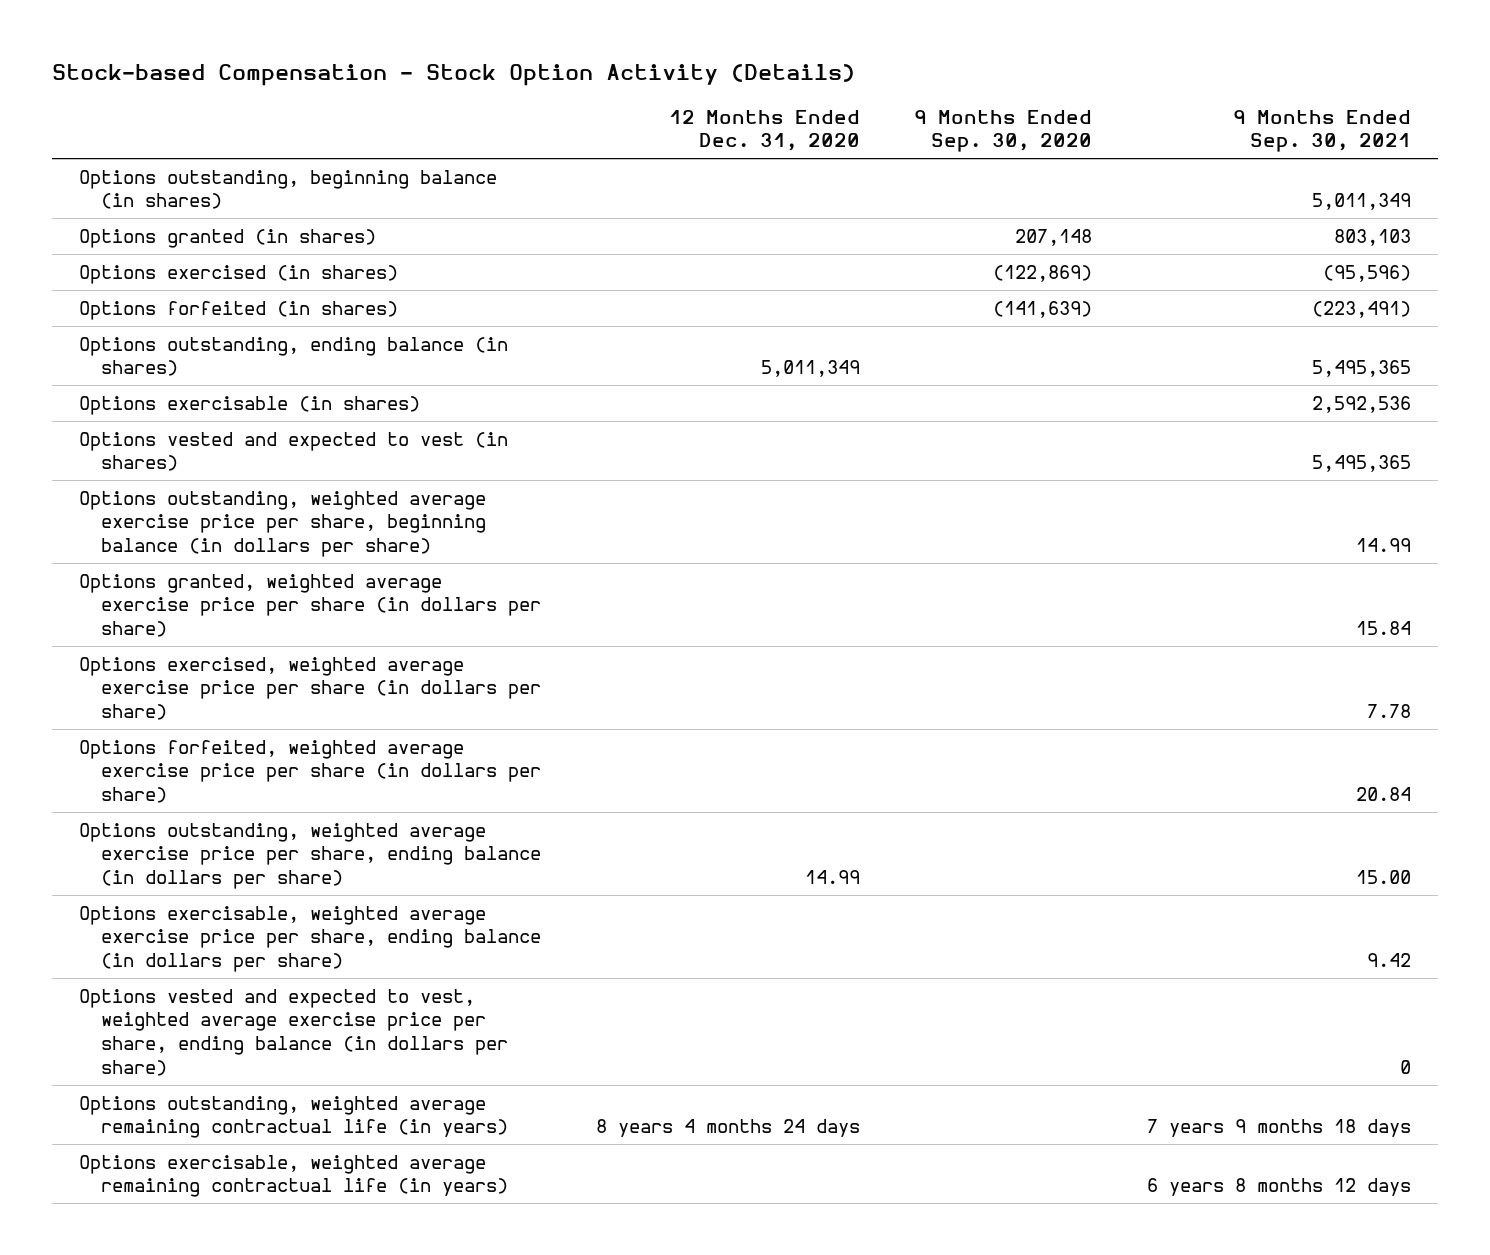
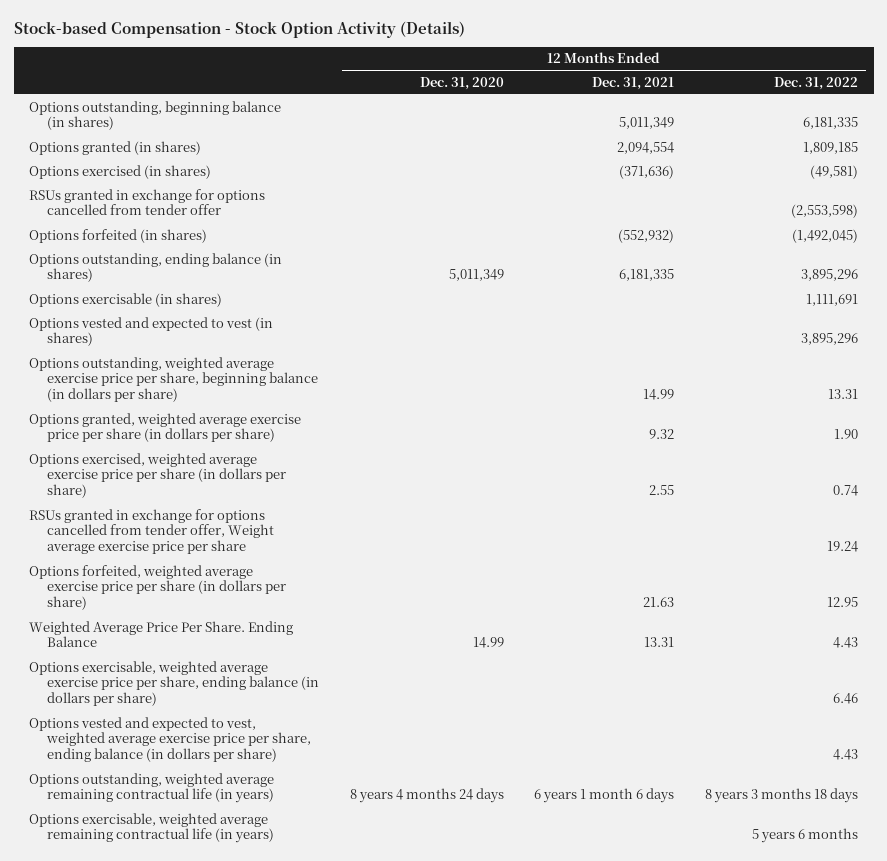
[914,109,1093,153] 9 Months Ended Sep. 30, 2020 -> none
[1232,109,1411,153] 9 Months Ended Sep. 30, 2021 -> none
none -> [592,76,675,90] Dec. 31, 2021
none -> [774,76,859,90] Dec. 31, 2022
none -> [28,188,265,216] RSUs granted in exchange for options cancelled from tender offer
none -> [28,508,274,555] RSUs granted in exchange for options cancelled from tender offer, Weight average exercise price per share
[79,822,542,890] Options outstanding, weighted average exercise price per share, ending balance (in dollars per share) -> [28,620,293,648] Weighted Average Price Per Share. Ending Balance

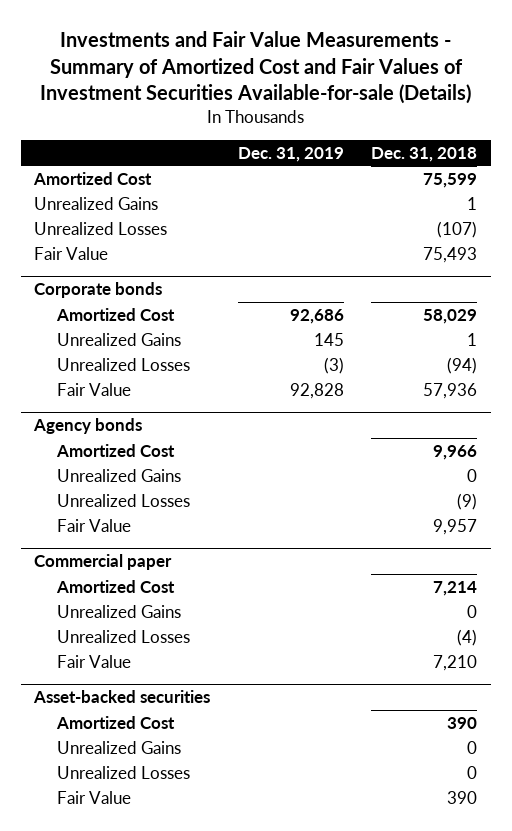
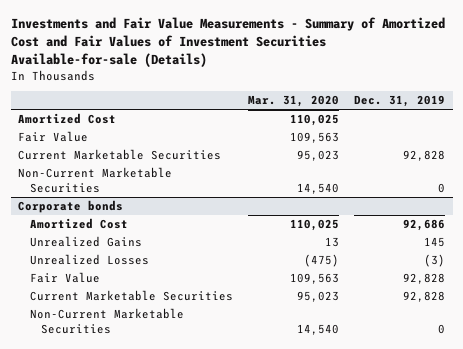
[371,146,478,162] Dec. 31, 2018 -> none
none -> [247,95,339,108] Mar. 31, 2020
[34,196,159,210] Unrealized Gains -> none
[34,221,168,235] Unrealized Losses -> none
none -> [18,149,222,161] Current Marketable Securities
none -> [18,167,173,193] Non-Current Marketable Securities
[33,418,143,435] Agency bonds -> none
[56,443,176,457] Amortized Cost -> none
[57,468,182,482] Unrealized Gains -> none
[57,493,191,507] Unrealized Losses -> none
[57,518,132,532] Fair Value -> none
[34,554,173,571] Commercial paper -> none
[56,579,176,593] Amortized Cost -> none
[57,604,182,618] Unrealized Gains -> none
[57,629,191,643] Unrealized Losses -> none
[57,654,132,668] Fair Value -> none
[33,690,211,704] Asset-backed securities -> none
[56,715,176,729] Amortized Cost -> none
[57,740,182,754] Unrealized Gains -> none
[57,765,191,779] Unrealized Losses -> none
[57,790,132,804] Fair Value -> none
none -> [29,290,233,302] Current Marketable Securities
none -> [29,308,184,334] Non-Current Marketable Securities

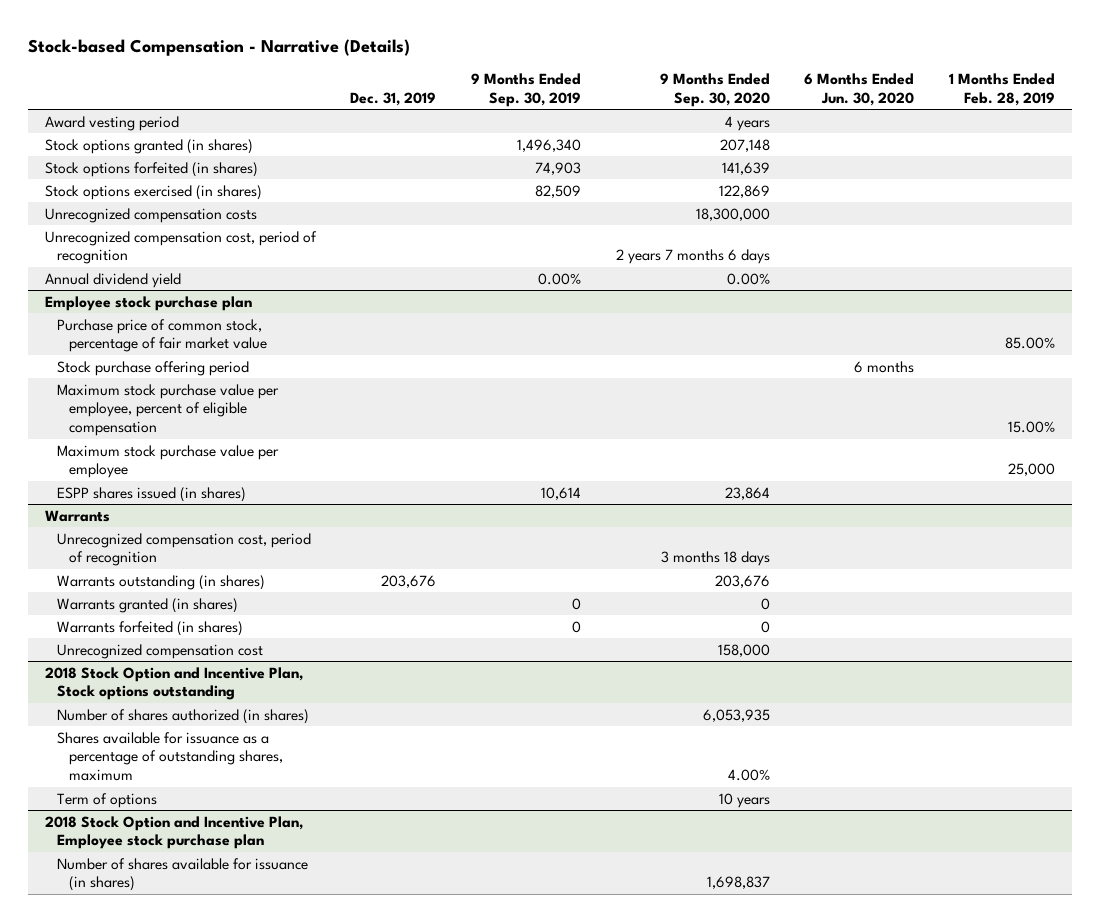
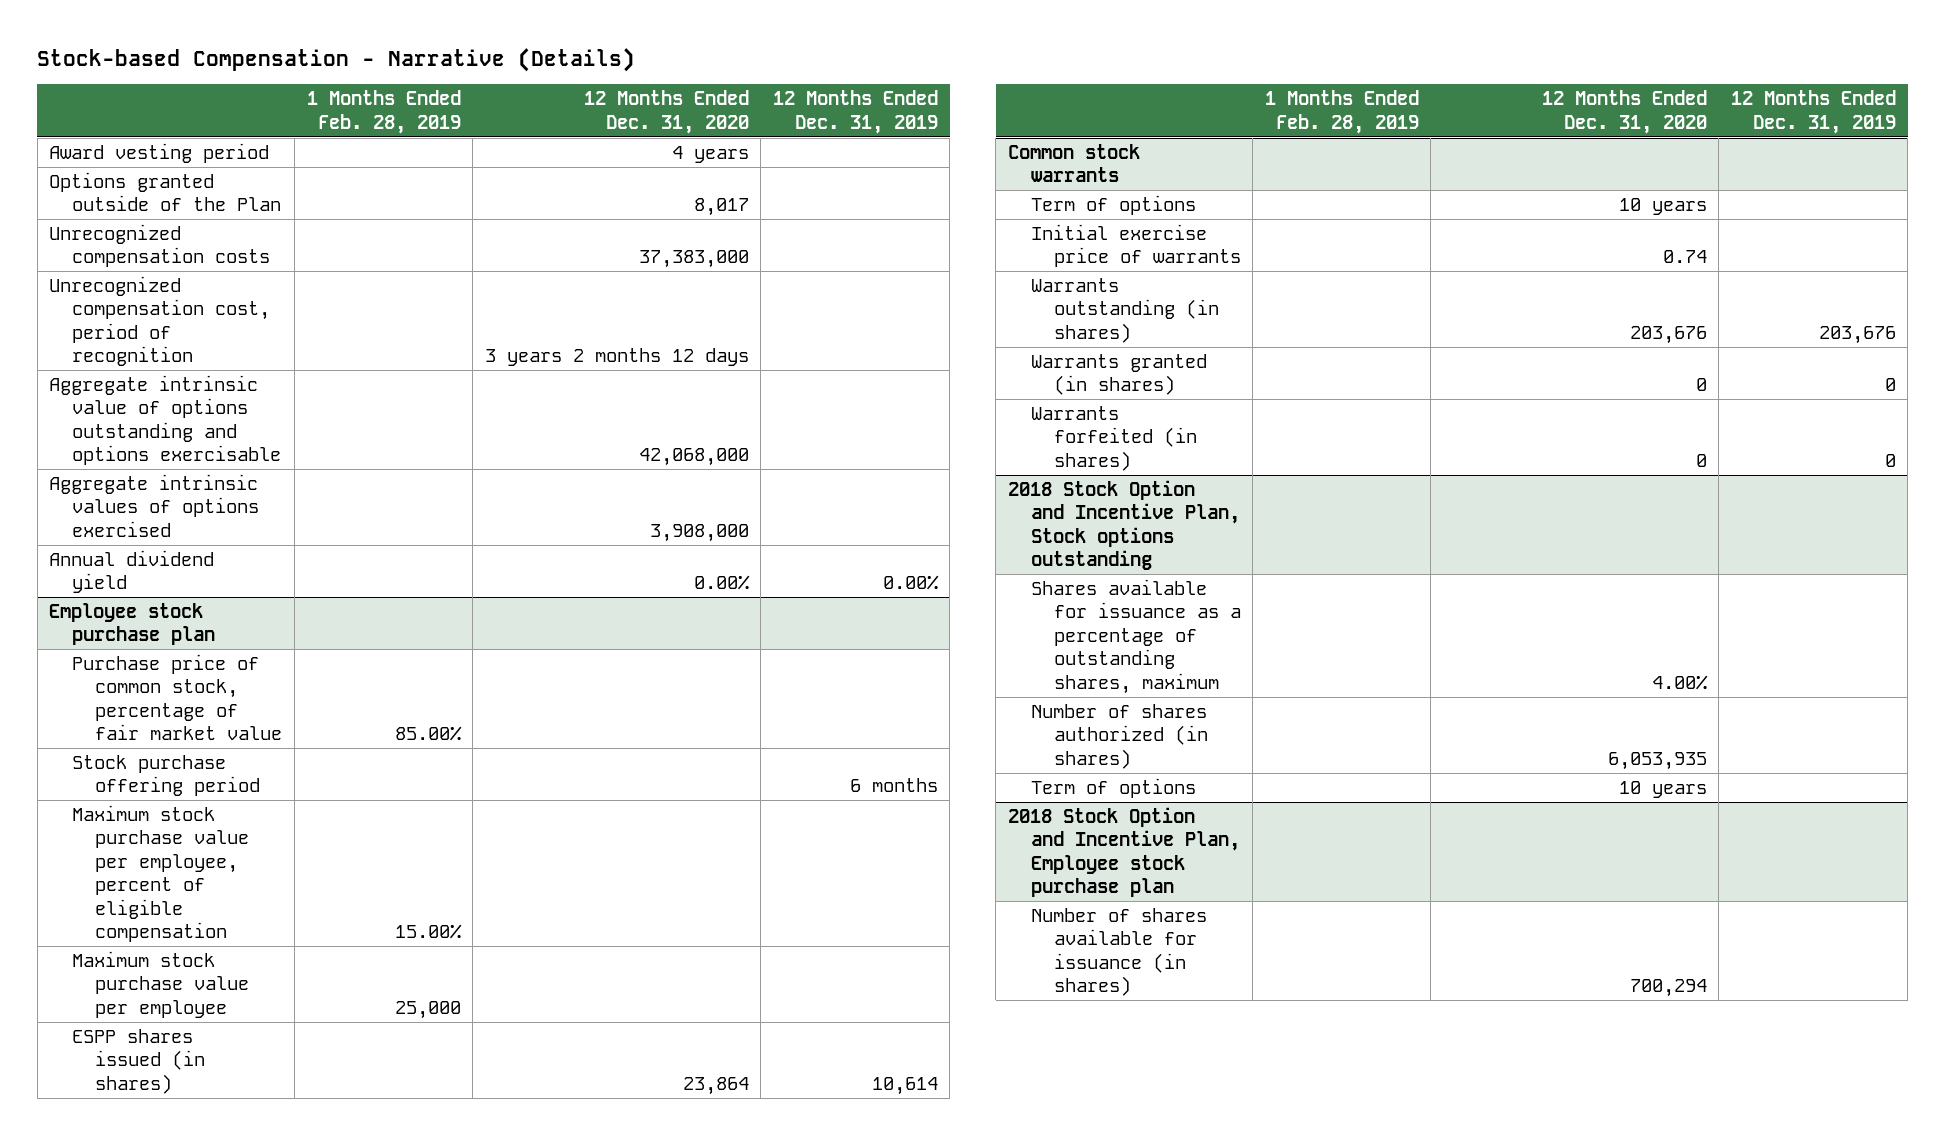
[350,91,437,106] Dec. 31, 2019 -> none
[470,73,581,107] 9 Months Ended Sep. 30, 2019 -> none
[659,73,770,107] 9 Months Ended Sep. 30, 2020 -> none
[804,73,915,106] 6 Months Ended Jun. 30, 2020 -> none
none -> [583,90,749,134] 12 Months Ended Dec. 31, 2020
none -> [772,90,938,134] 12 Months Ended Dec. 31, 2019
[44,138,253,154] Stock options granted (in shares) -> none
[44,161,258,177] Stock options forfeited (in shares) -> none
[44,184,262,200] Stock options exercised (in shares) -> none
none -> [49,171,282,212] Options granted outside of the Plan
none -> [49,374,282,466] Aggregate intrinsic value of options outstanding and options exercisable
none -> [49,473,260,537] Aggregate intrinsic values of options exercised
[56,532,311,567] Unrecognized compensation cost, period of recognition -> none
[44,509,110,522] Warrants -> [1007,143,1140,183] Common stock warrants
none -> [1030,194,1196,215] Term of options
none -> [1030,223,1241,268] Initial exercise price of warrants
[56,643,263,659] Unrecognized compensation cost -> none
[56,708,309,724] Number of shares authorized (in shares) -> [1030,703,1208,769] Number of shares authorized (in shares)

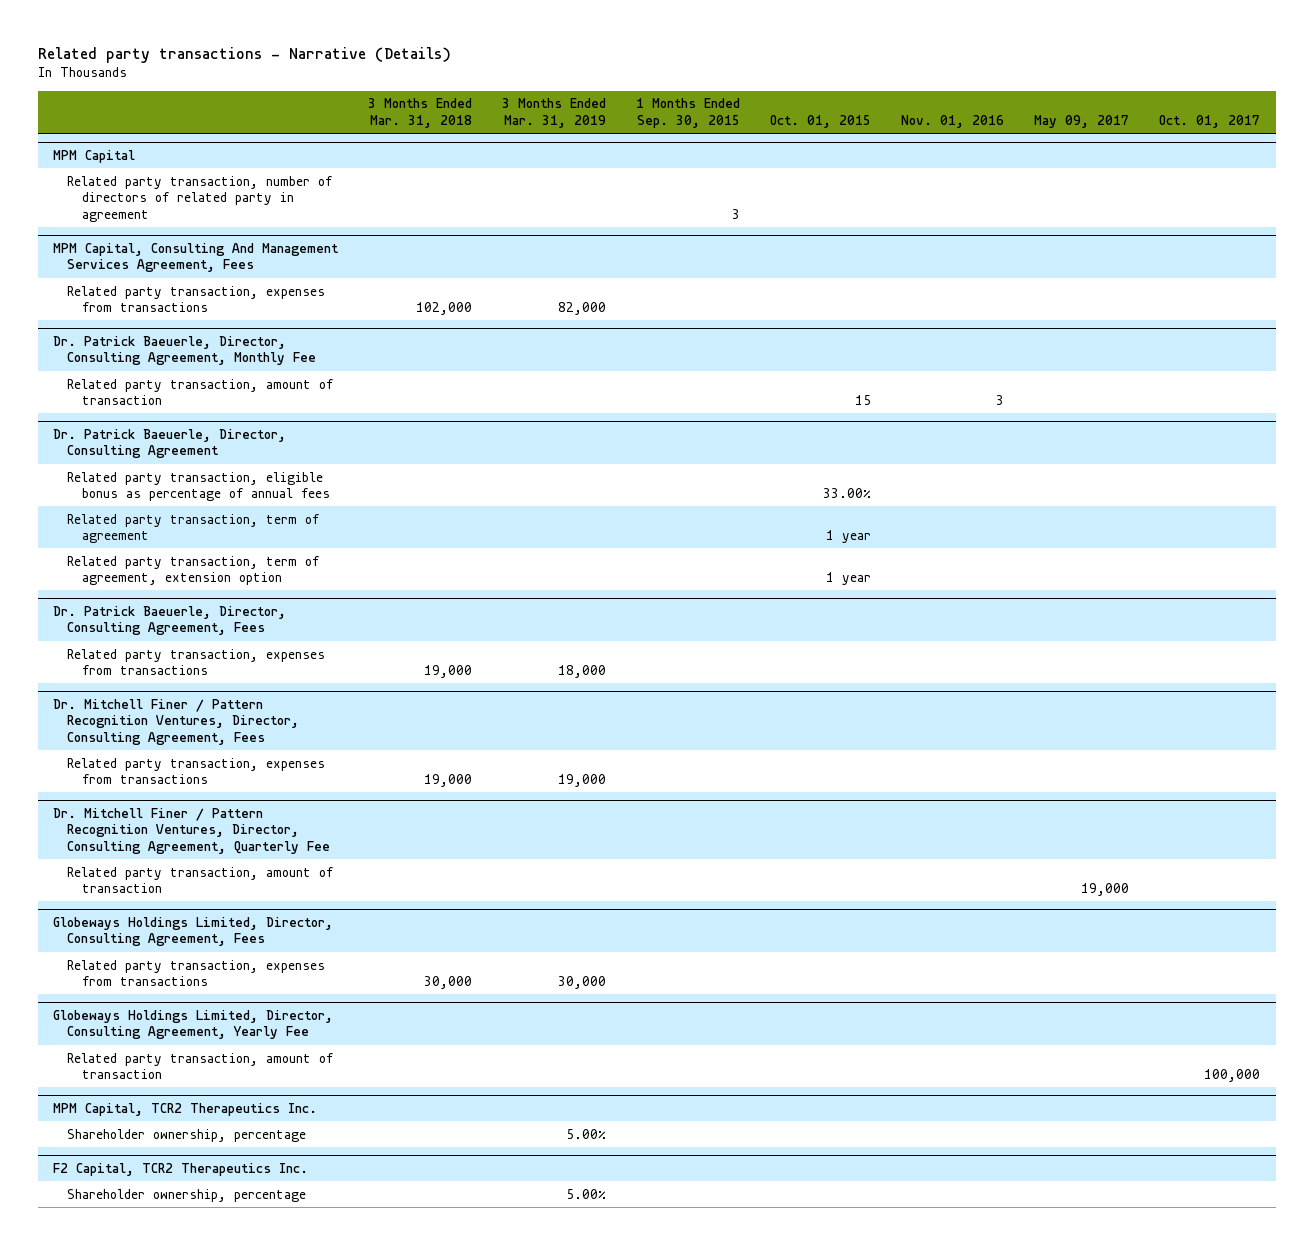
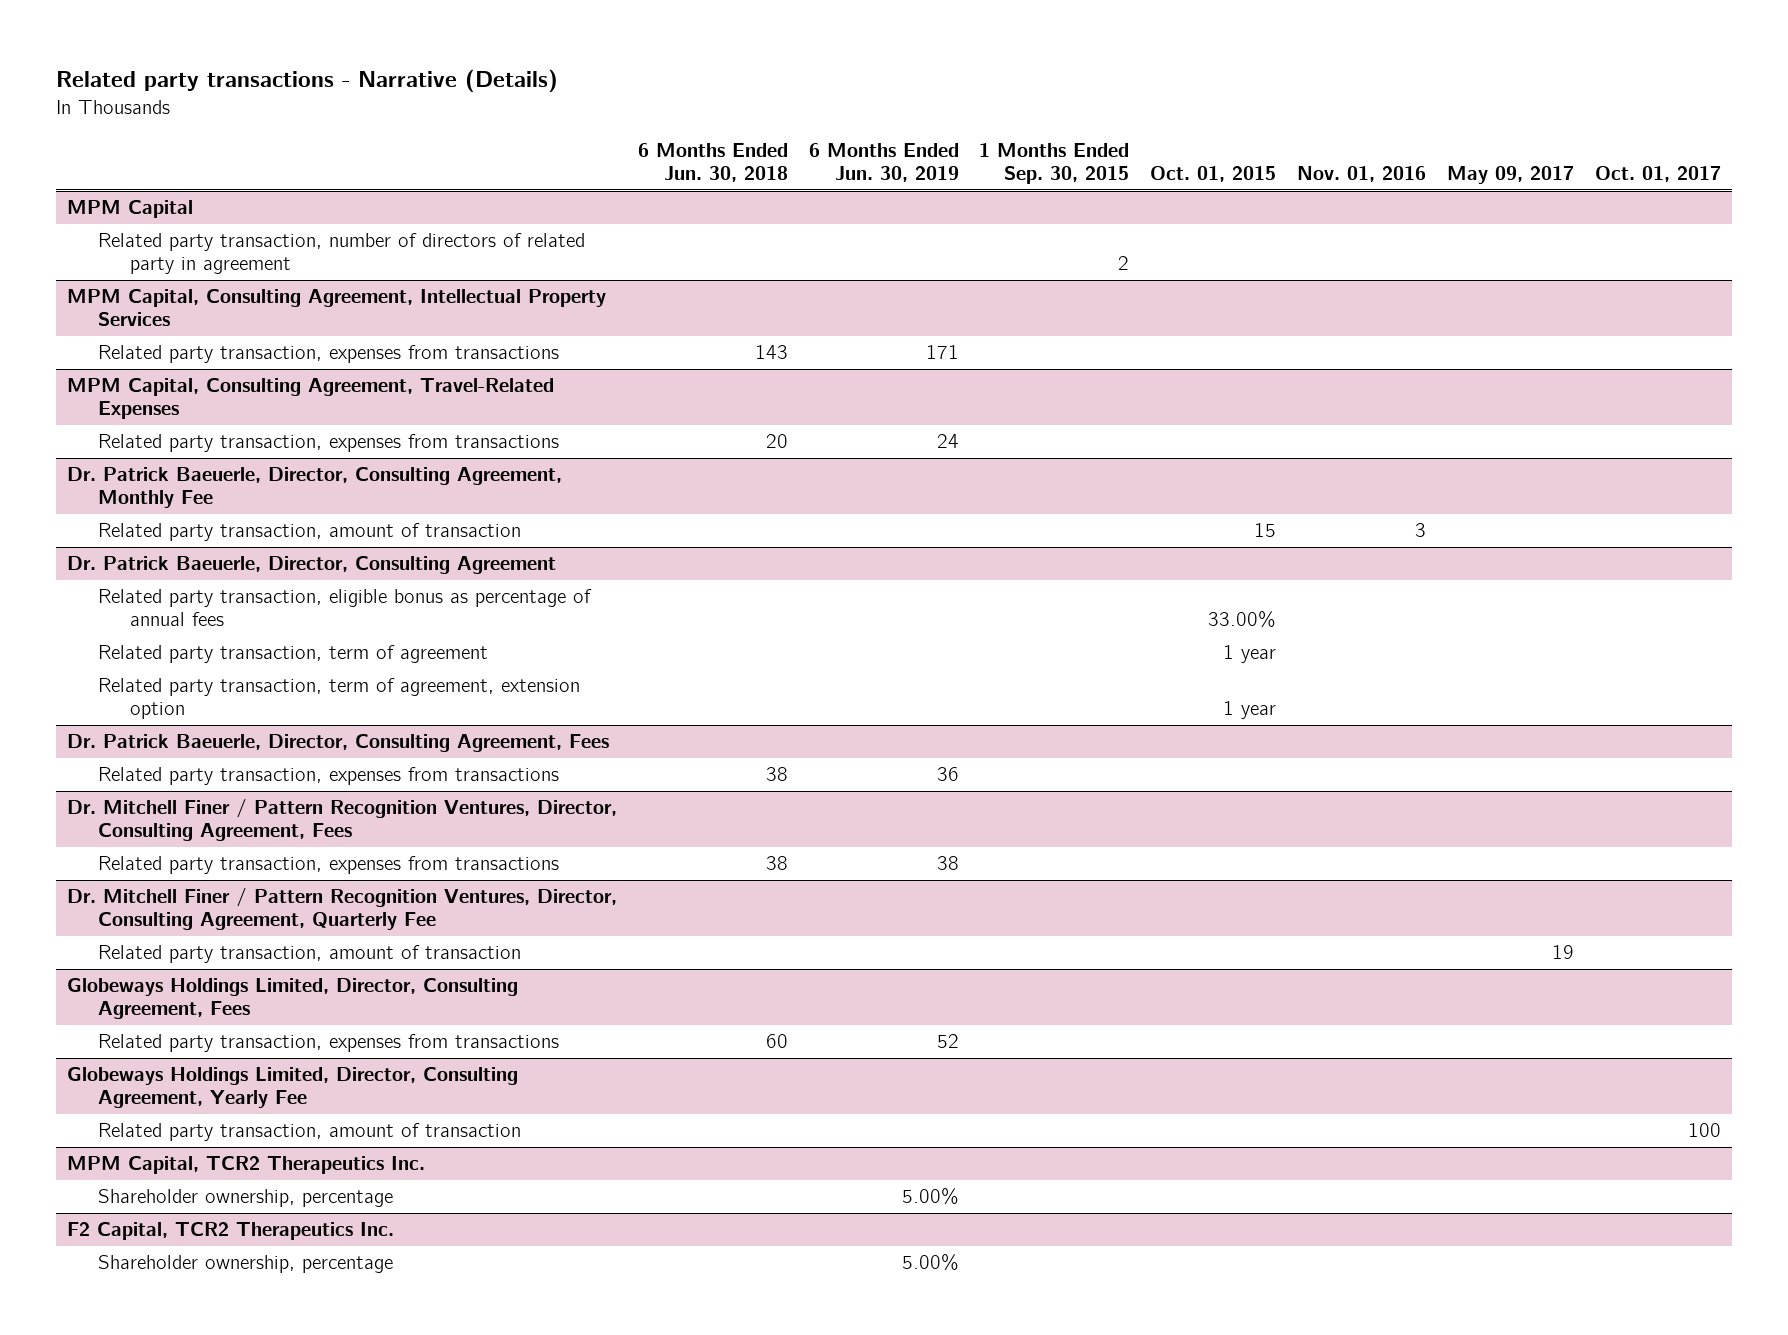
[367,98,472,129] 3 Months Ended Mar. 31, 2018 -> none
[501,98,606,129] 3 Months Ended Mar. 31, 2019 -> none
none -> [637,143,788,183] 6 Months Ended Jun. 30, 2018
none -> [808,143,959,183] 6 Months Ended Jun. 30, 2019
[732,208,741,219] 3 -> [1118,256,1130,271] 2
[52,242,339,273] MPM Capital, Consulting And Management Services Agreement, Fees -> [66,289,606,327] MPM Capital, Consulting Agreement, Intellectual Property Services
none -> [66,378,554,420] MPM Capital, Consulting Agreement, Travel-Related Expenses
none -> [98,434,560,453] Related party transaction, expenses from transactions
[1081,883,1130,897] 19,000 -> [1552,945,1575,960] 19
[1204,1069,1261,1083] 100,000 -> [1688,1123,1722,1138] 100

